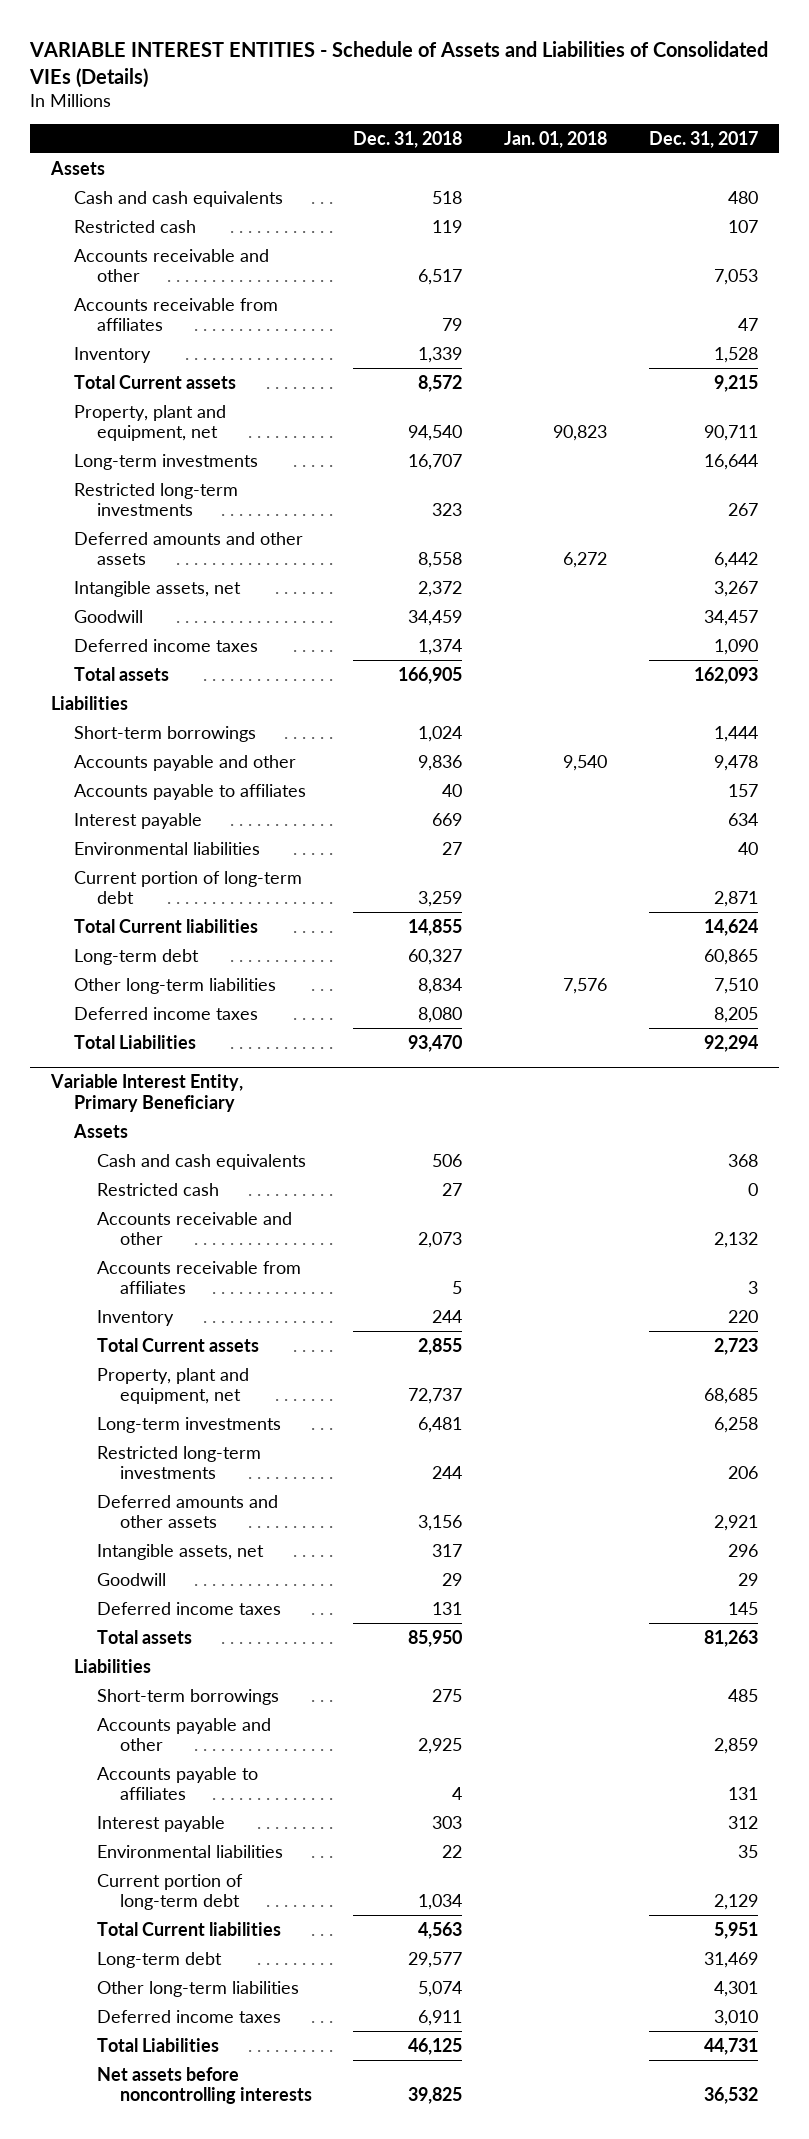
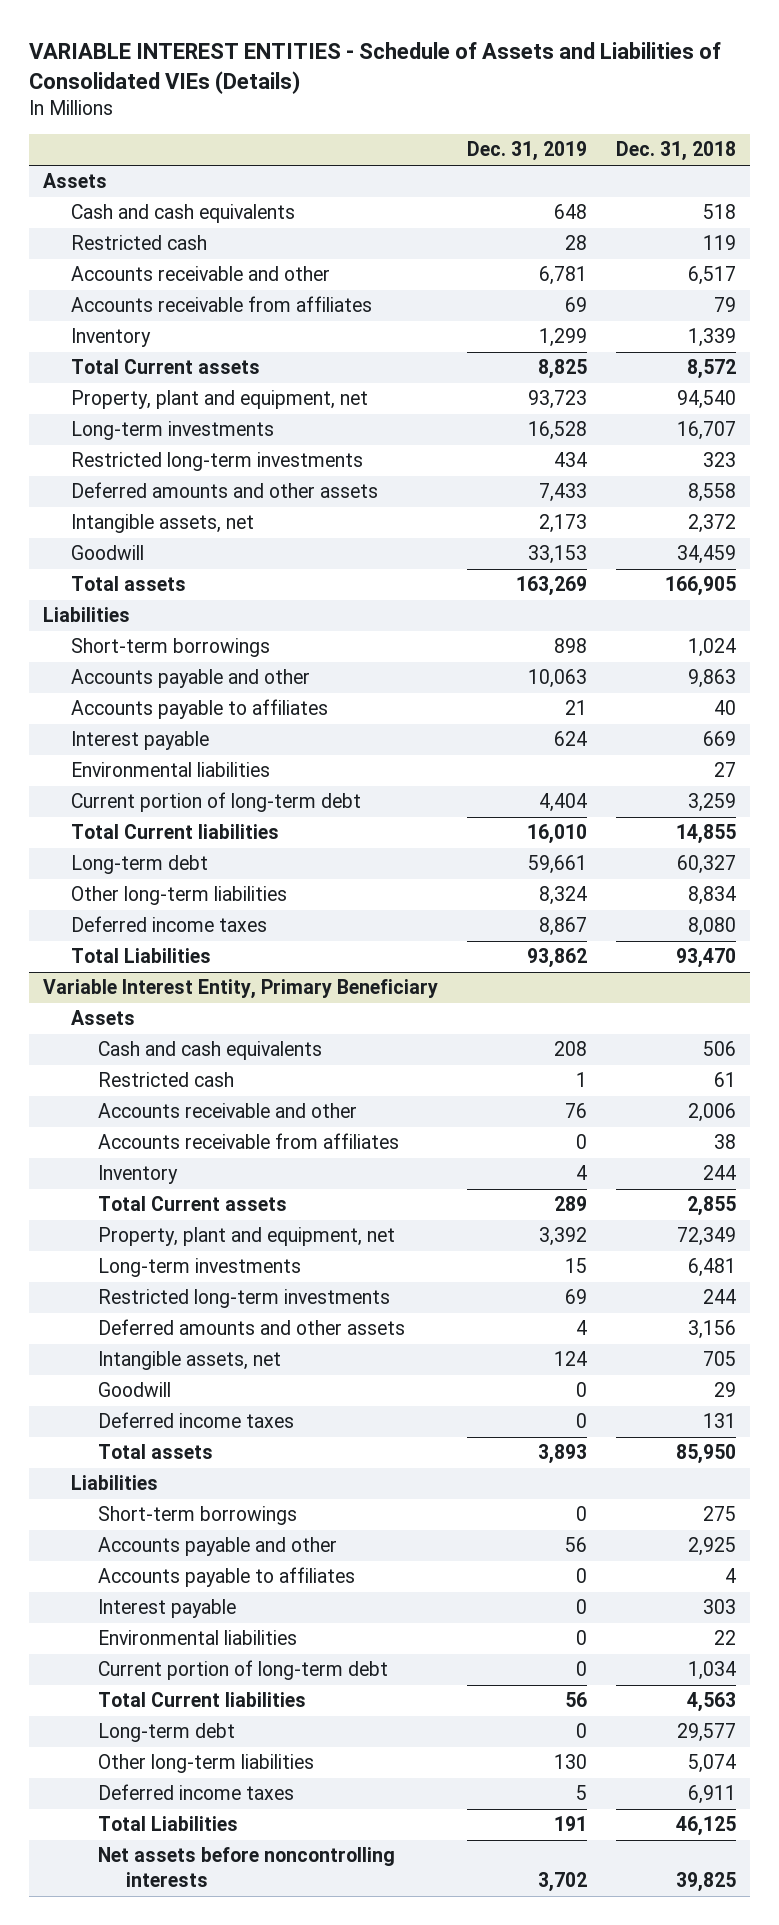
[504,130,608,148] Jan. 01, 2018 -> none
[649,130,759,148] Dec. 31, 2017 -> none
none -> [466,141,587,162] Dec. 31, 2019
[73,638,258,652] Deferred income taxes -> none
[418,754,463,771] 9,836 -> [687,669,736,689] 9,863
[442,1182,463,1196] 27 -> [713,1072,736,1088] 61
[418,1232,463,1249] 2,073 -> [687,1103,736,1123] 2,006
[452,1281,463,1295] 5 -> [713,1134,736,1150] 38
[408,1388,463,1405] 72,737 -> [676,1227,736,1247] 72,349
[432,1543,463,1557] 317 -> [702,1351,736,1367] 705

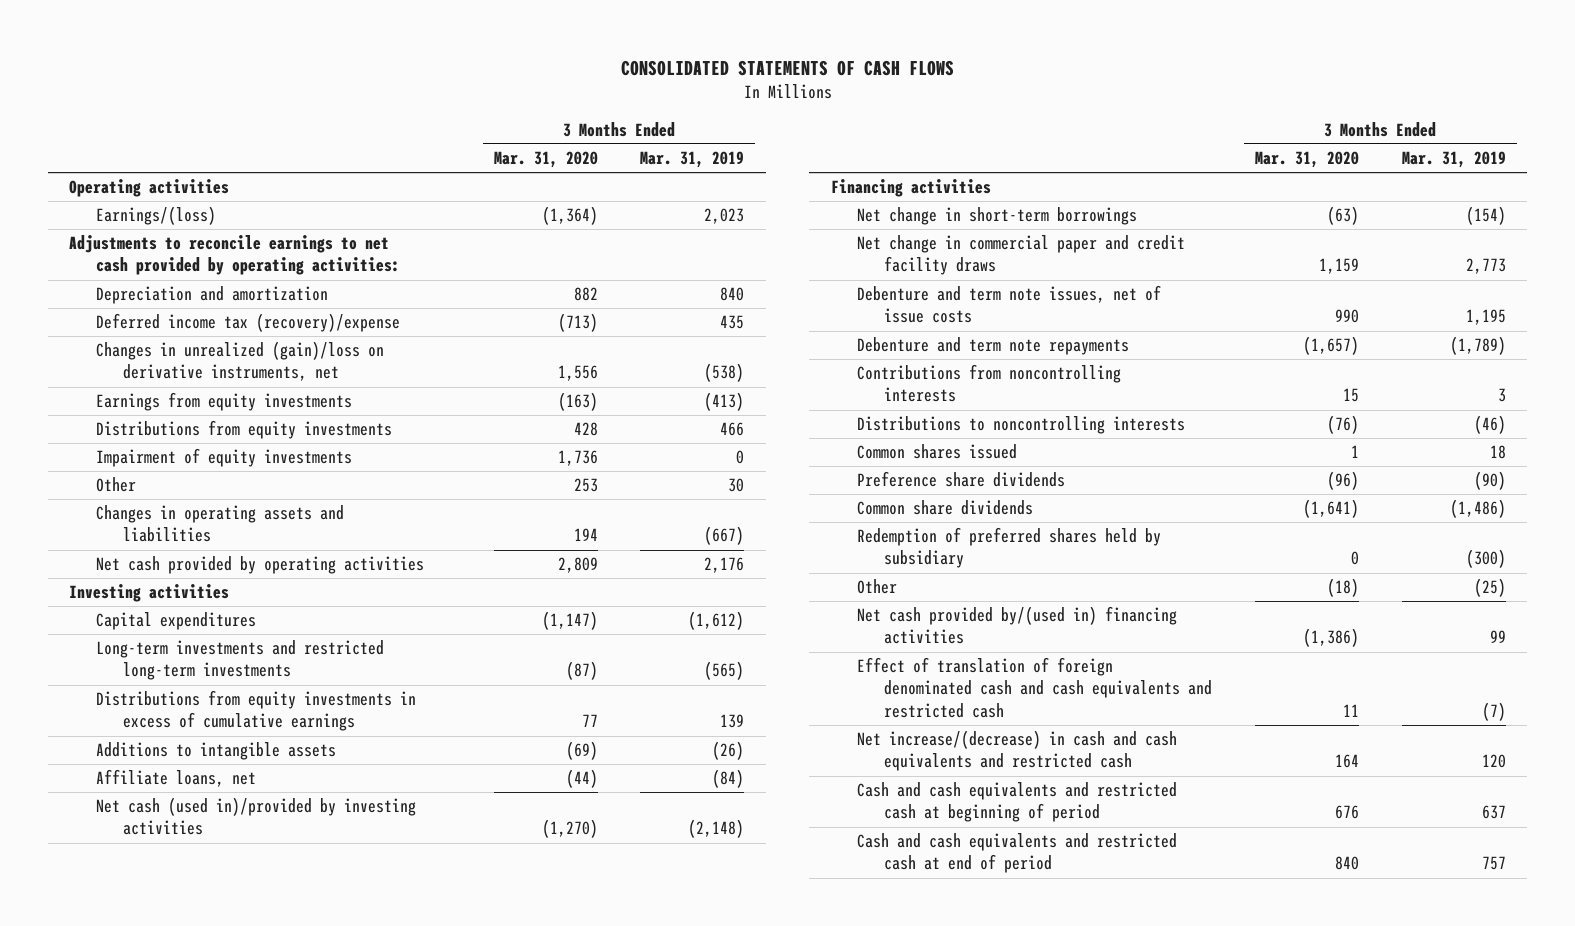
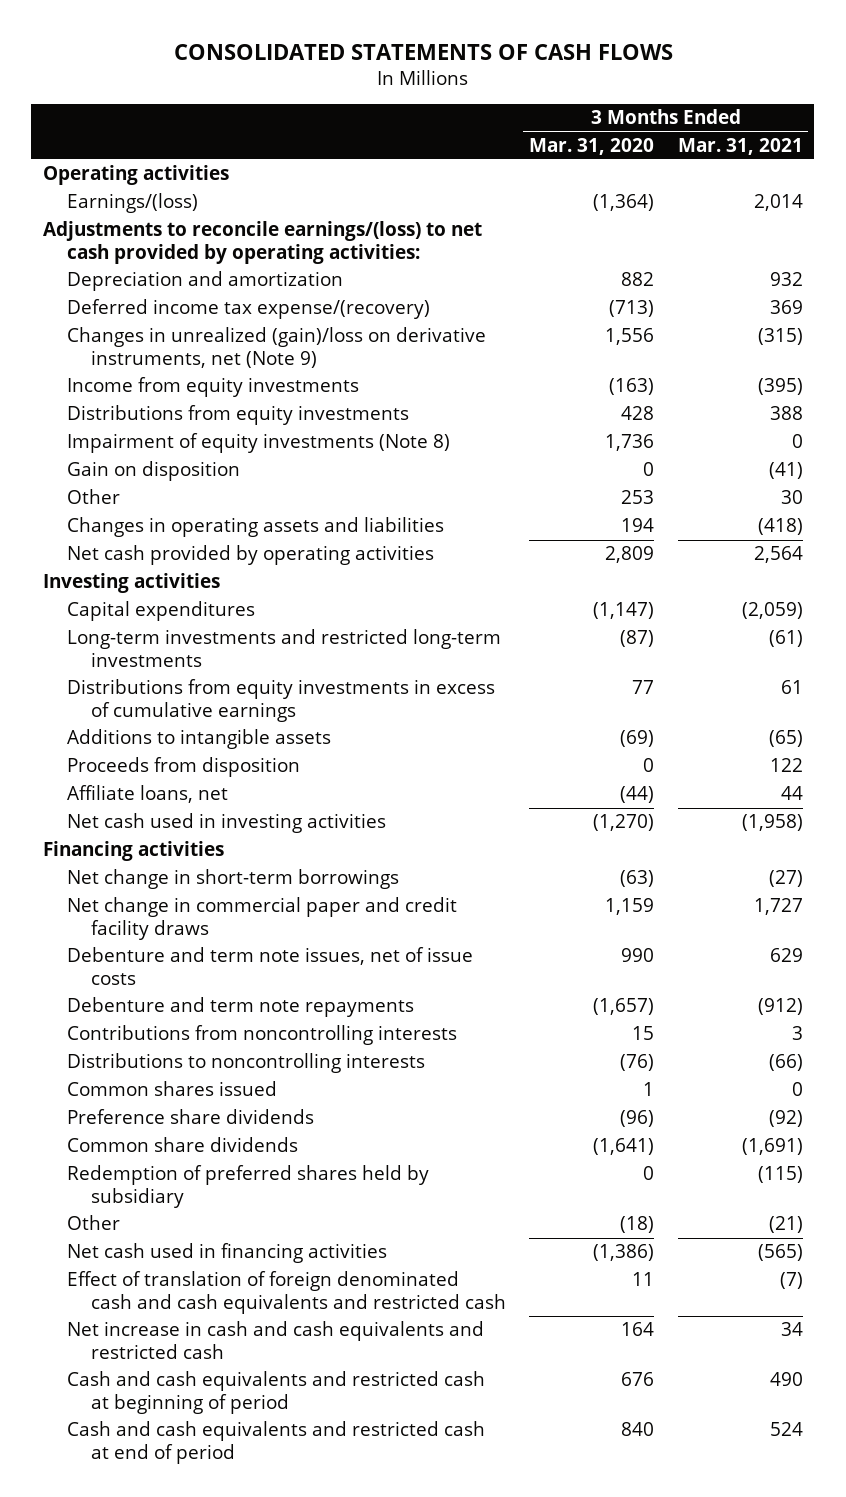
[640,150,745,168] Mar. 31, 2019 -> none
none -> [677,137,803,155] Mar. 31, 2021
[69,235,400,276] Adjustments to reconcile earnings to net cash provided by operating activities: -> [42,221,482,264] Adjustments to reconcile earnings/(loss) to net cash provided by operating activities:
[95,313,400,333] Deferred income tax (recovery)/expense -> [66,299,430,320] Deferred income tax expense/(recovery)
[95,341,384,382] Changes in unrealized (gain)/loss on derivative instruments, net -> [66,327,486,368] Changes in unrealized (gain)/loss on derivative instruments, net (Note 9)
[95,392,352,412] Earnings from equity investments -> [66,377,359,398] Income from equity investments
[95,448,352,468] Impairment of equity investments -> [66,433,450,454] Impairment of equity investments (Note 8)
none -> [66,461,240,482] Gain on disposition
none -> [66,757,300,778] Proceeds from disposition
[95,797,416,836] Net cash (used in)/provided by investing activities -> [66,813,386,834] Net cash used in investing activities
[857,606,1178,645] Net cash provided by/(used in) financing activities -> [66,1243,387,1264] Net cash used in financing activities
[857,730,1178,772] Net increase/(decrease) in cash and cash equivalents and restricted cash -> [66,1321,484,1359] Net increase in cash and cash equivalents and restricted cash

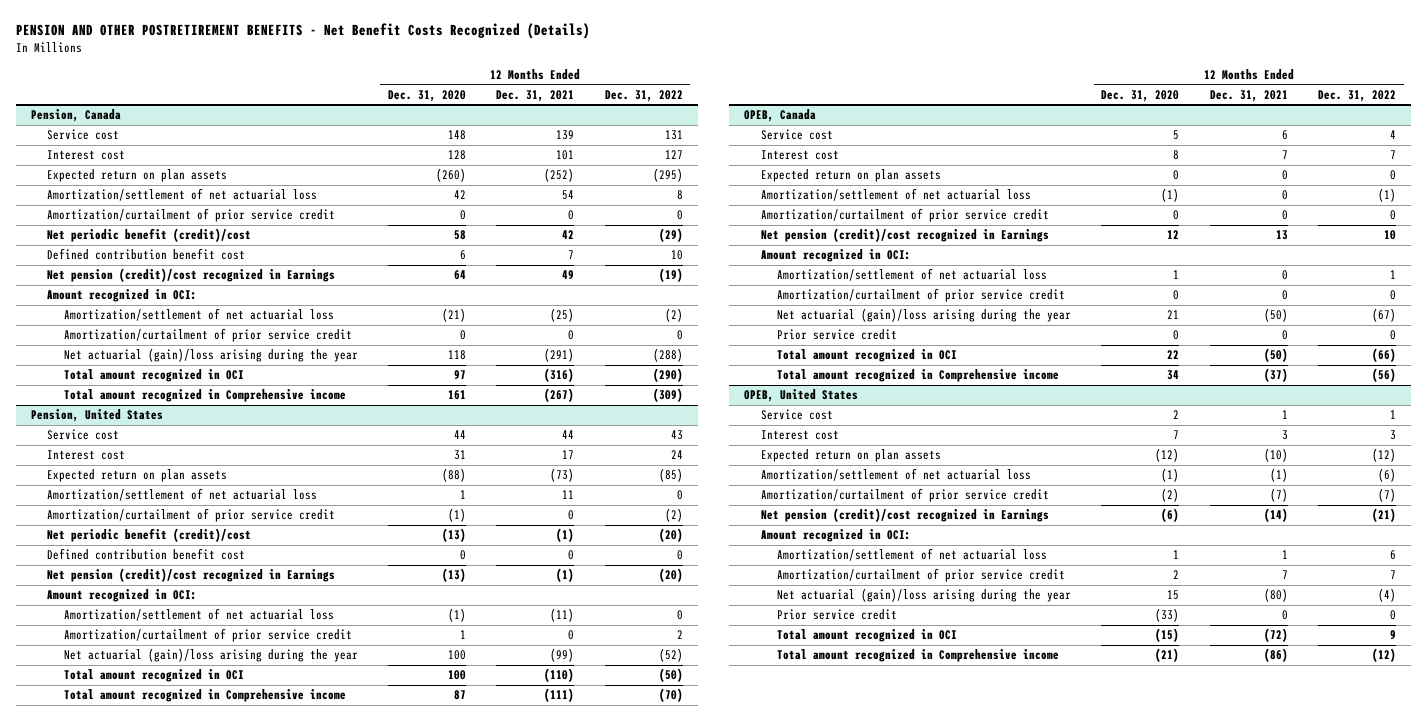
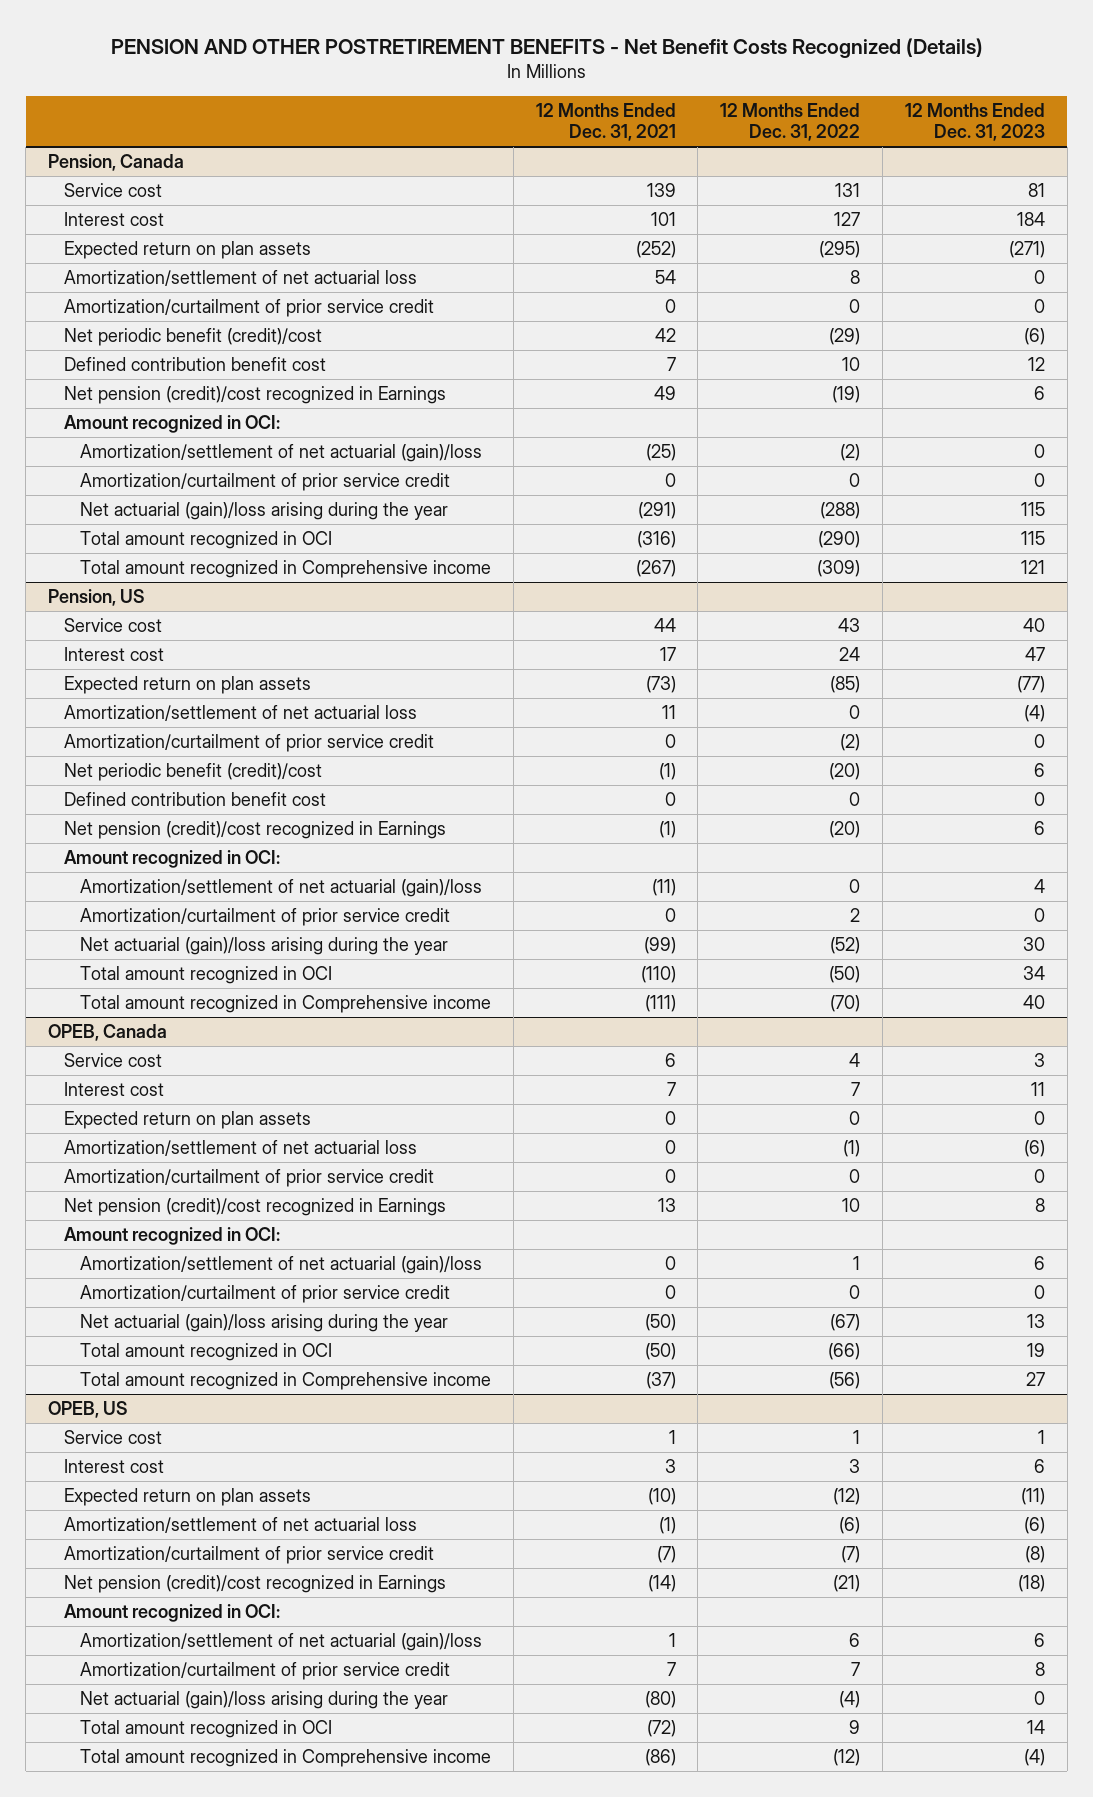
[387,89,466,102] Dec. 31, 2020 -> none
none -> [904,103,1045,142] 12 Months Ended Dec. 31, 2023
[63,308,334,322] Amortization/settlement of net actuarial loss -> [79,444,482,463] Amortization/settlement of net actuarial (gain)/loss
[30,409,163,423] Pension, United States -> none
none -> [48,589,146,607] Pension, US
[63,608,334,622] Amortization/settlement of net actuarial loss -> [79,879,482,898] Amortization/settlement of net actuarial (gain)/loss
[776,268,1047,282] Amortization/settlement of net actuarial loss -> [79,1256,482,1275] Amortization/settlement of net actuarial (gain)/loss
[776,329,897,341] Prior service credit -> none
[744,389,859,403] OPEB, United States -> none
none -> [48,1401,129,1419] OPEB, US
[776,548,1047,562] Amortization/settlement of net actuarial loss -> [79,1633,482,1652] Amortization/settlement of net actuarial (gain)/loss
[776,609,897,621] Prior service credit -> none

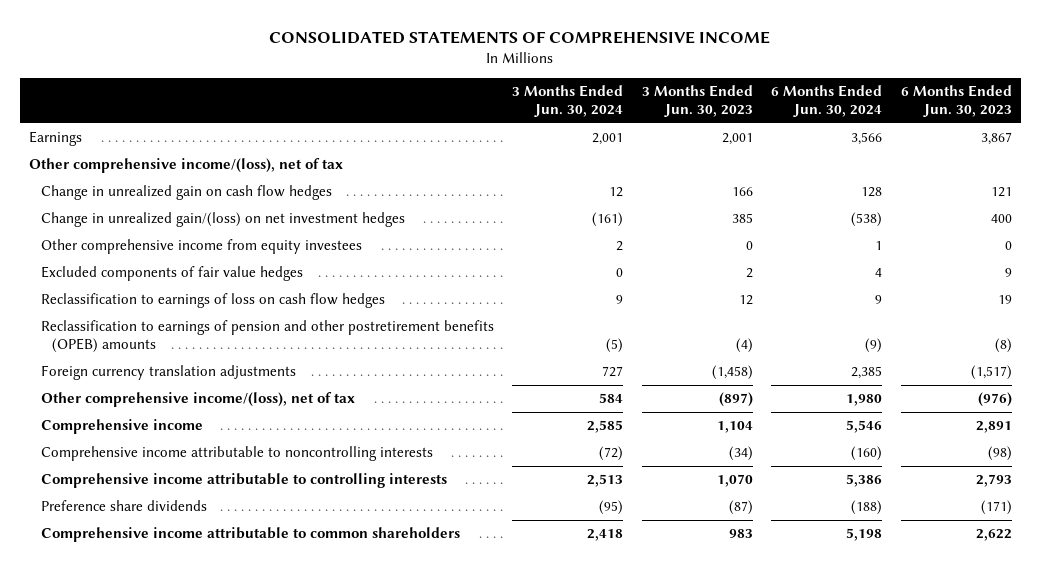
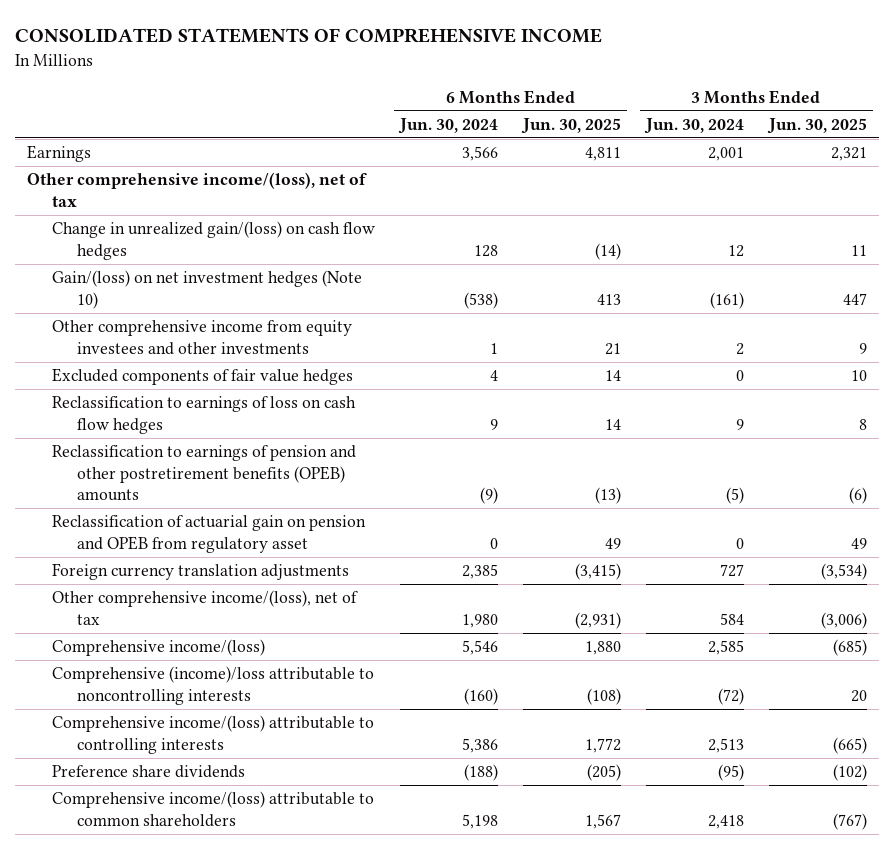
[641,85,753,118] 3 Months Ended Jun. 30, 2023 -> none
[900,85,1012,118] 6 Months Ended Jun. 30, 2023 -> none
none -> [521,117,622,134] Jun. 30, 2025
none -> [766,117,867,134] Jun. 30, 2025
[40,185,332,201] Change in unrealized gain on cash flow hedges -> [52,221,376,260] Change in unrealized gain/(loss) on cash flow hedges
[40,212,405,228] Change in unrealized gain/(loss) on net investment hedges -> [52,270,363,309] Gain/(loss) on net investment hedges (Note 10)
[40,239,362,255] Other comprehensive income from equity investees -> [52,320,353,355] Other comprehensive income from equity investees and other investments
none -> [52,515,367,553] Reclassification of actuarial gain on pension and OPEB from regulatory asset
[40,419,203,435] Comprehensive income -> [52,639,266,657] Comprehensive income/(loss)
[40,446,433,462] Comprehensive income attributable to noncontrolling interests -> [52,666,375,705] Comprehensive (income)/loss attributable to noncontrolling interests
[40,473,447,489] Comprehensive income attributable to controlling interests -> [52,715,375,754] Comprehensive income/(loss) attributable to controlling interests
[40,527,460,543] Comprehensive income attributable to common shareholders -> [52,791,375,827] Comprehensive income/(loss) attributable to common shareholders

